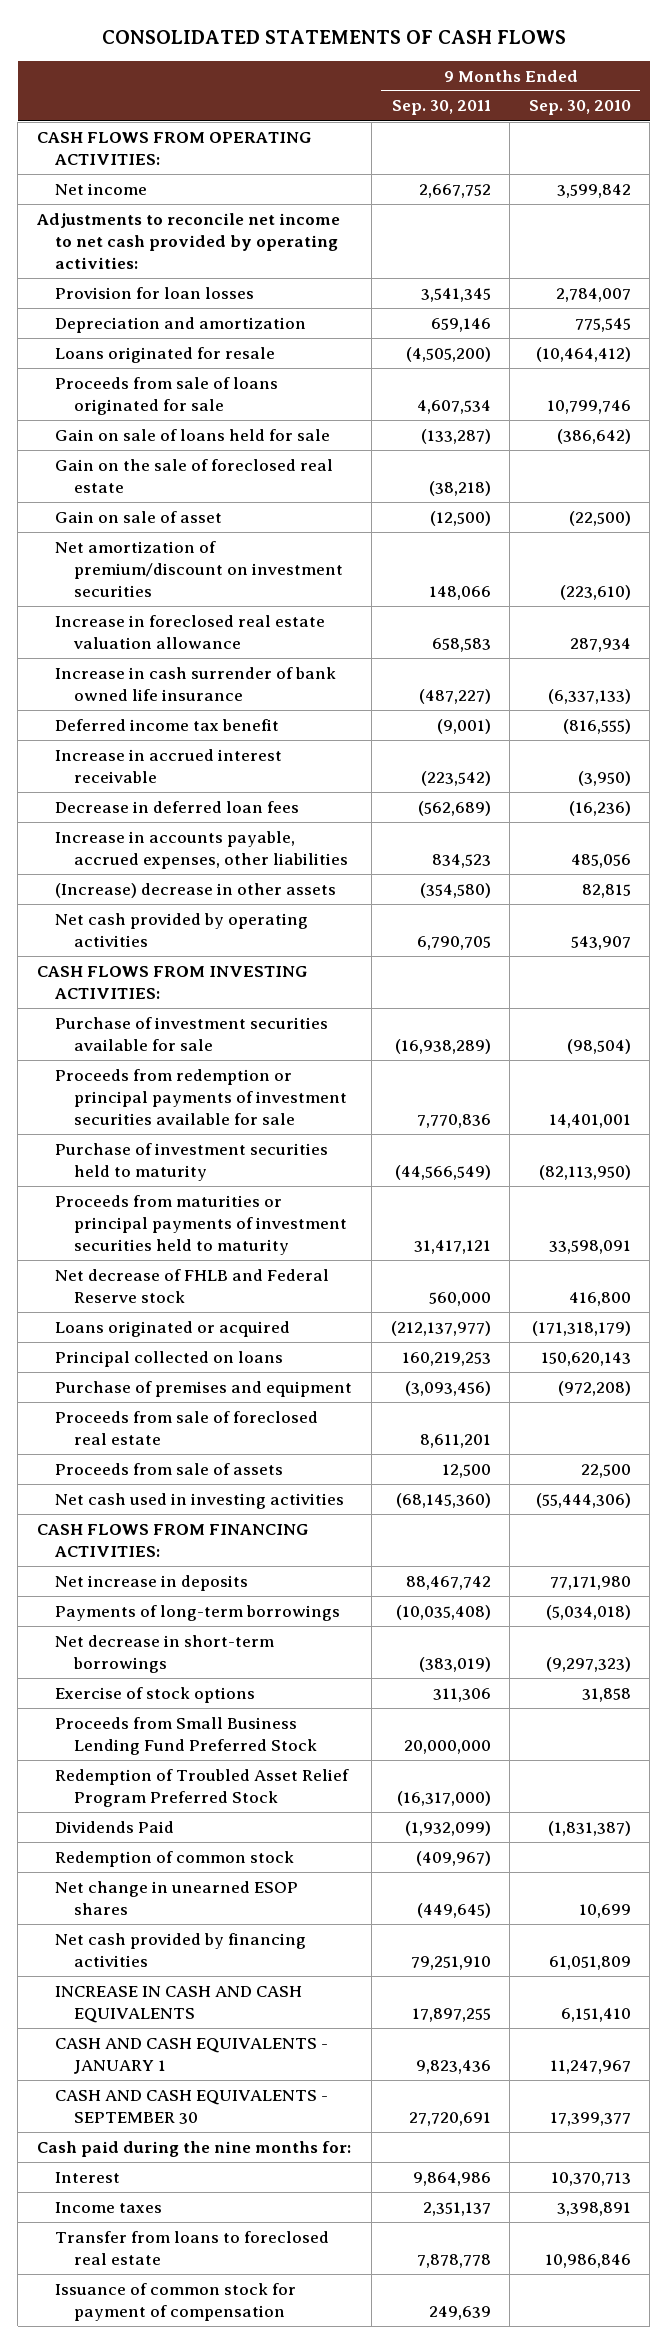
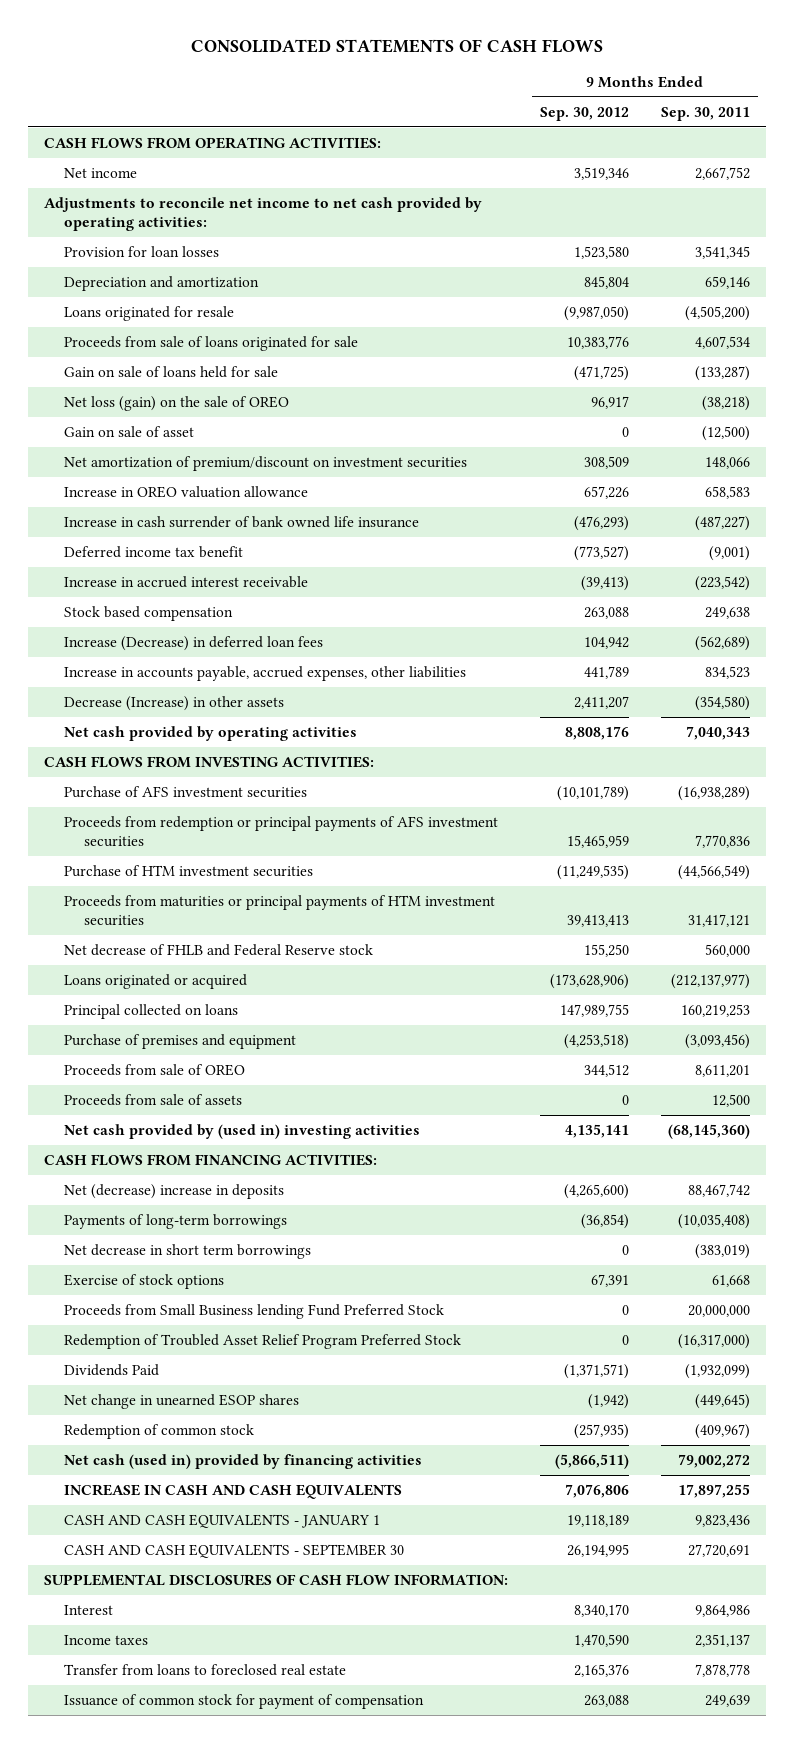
[528,100,631,116] Sep. 30, 2010 -> none
none -> [539,106,629,121] Sep. 30, 2012
[55,458,334,493] Gain on the sale of foreclosed real estate -> [63,395,289,411] Net loss (gain) on the sale of OREO
[55,614,326,649] Increase in foreclosed real estate valuation allowance -> [63,485,308,498] Increase in OREO valuation allowance
none -> [63,605,233,621] Stock based compensation
[55,800,300,813] Decrease in deferred loan fees -> [63,635,323,651] Increase (Decrease) in deferred loan fees
[55,882,337,898] (Increase) decrease in other assets -> [63,695,284,711] Decrease (Increase) in other assets
[416,935,491,950] 6,790,705 -> [685,725,750,740] 7,040,343
[55,1016,329,1051] Purchase of investment securities available for sale -> [63,785,307,798] Purchase of AFS investment securities
[55,1068,347,1125] Proceeds from redemption or principal payments of investment securities available for sale -> [63,815,498,847] Proceeds from redemption or principal payments of AFS investment securities
[55,1142,329,1181] Purchase of investment securities held to maturity -> [63,864,313,877] Purchase of HTM investment securities
[55,1194,347,1255] Proceeds from maturities or principal payments of investment securities held to maturity -> [63,894,495,926] Proceeds from maturities or principal payments of HTM investment securities
[55,1410,319,1445] Proceeds from sale of foreclosed real estate -> [63,1063,245,1076] Proceeds from sale of OREO
[55,1492,345,1509] Net cash used in investing activities -> [63,1123,420,1139] Net cash provided by (used in) investing activities
[55,1574,249,1591] Net increase in deposits -> [63,1183,284,1199] Net (decrease) increase in deposits
[55,1634,275,1673] Net decrease in short-term borrowings -> [63,1243,311,1259] Net decrease in short term borrowings
[432,1687,491,1702] 311,306 -> [711,1274,750,1287] 61,668
[55,1716,317,1755] Proceeds from Small Business Lending Fund Preferred Stock -> [63,1303,444,1319] Proceeds from Small Business lending Fund Preferred Stock
[55,1850,295,1867] Redemption of common stock -> [63,1423,254,1439] Redemption of common stock
[55,1932,307,1967] Net cash provided by financing activities -> [63,1453,422,1469] Net cash (used in) provided by financing activities
[410,1955,491,1970] 79,251,910 -> [677,1453,750,1468] 79,002,272
[36,2140,351,2157] Cash paid during the nine months for: -> none
none -> [43,1573,508,1586] SUPPLEMENTAL DISCLOSURES OF CASH FLOW INFORMATION:

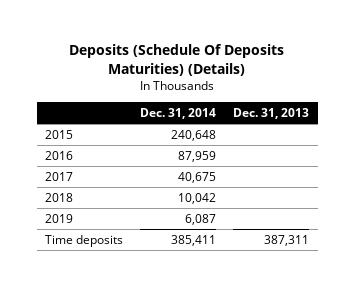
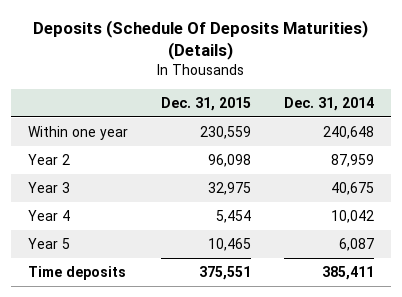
[233,108,310,120] Dec. 31, 2013 -> none
none -> [161,96,252,111] Dec. 31, 2015
[45,129,74,139] 2015 -> [28,125,129,140] Within one year
[45,150,74,160] 2016 -> [28,153,71,165] Year 2
[45,171,74,181] 2017 -> [28,181,71,193] Year 3
[45,192,74,202] 2018 -> [28,209,71,221] Year 4
[45,213,74,223] 2019 -> [28,237,71,249] Year 5

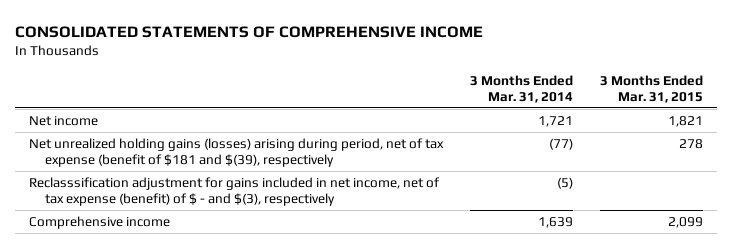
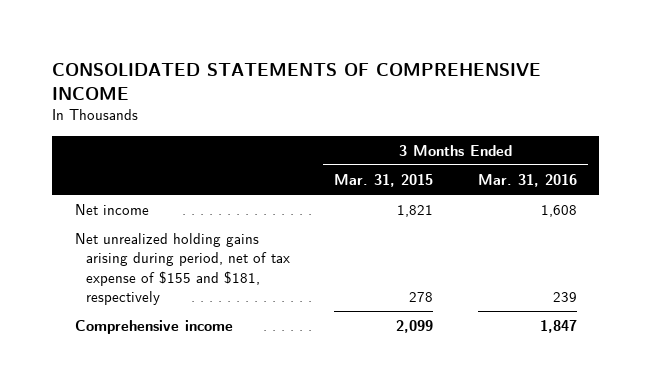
[470,74,574,103] 3 Months Ended Mar. 31, 2014 -> none
none -> [477,173,577,187] Mar. 31, 2016
[28,176,440,206] Reclasssification adjustment for gains included in net income, net of tax expense (benefit) of $ - and $(3), respectively -> none
[28,137,444,167] Net unrealized holding gains (losses) arising during period, net of tax expense (benefit of $181 and $(39), respectively -> [74,233,291,305] Net unrealized holding gains arising during period, net of tax expense of $155 and $181, respectively

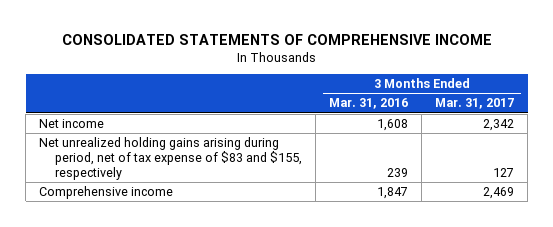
[334,173,434,187] Mar. 31, 2015 -> none
none -> [435,98,515,110] Mar. 31, 2017
[74,233,291,305] Net unrealized holding gains arising during period, net of tax expense of $155 and $181, respectively -> [39,137,303,180] Net unrealized holding gains arising during period, net of tax expense of $83 and $155, respectively

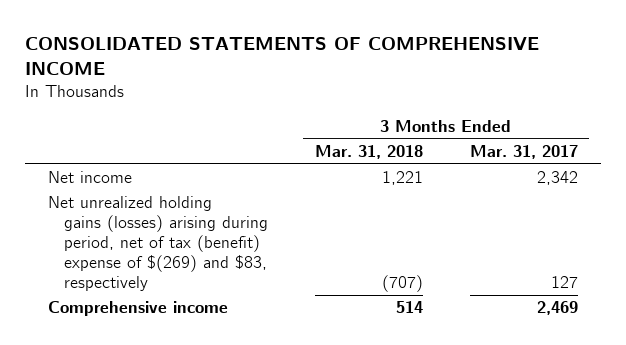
[329,98,409,110] Mar. 31, 2016 -> none
none -> [314,144,423,159] Mar. 31, 2018
[39,137,303,180] Net unrealized holding gains arising during period, net of tax expense of $83 and $155, respectively -> [48,196,268,292] Net unrealized holding gains (losses) arising during period, net of tax (benefit) expense of $(269) and $83, respectively

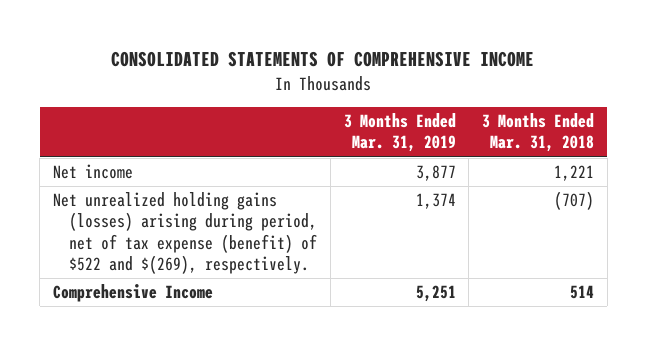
[469,144,578,159] Mar. 31, 2017 -> none
none -> [343,113,456,153] 3 Months Ended Mar. 31, 2019
[48,196,268,292] Net unrealized holding gains (losses) arising during period, net of tax (benefit) expense of $(269) and $83, respectively -> [52,192,318,274] Net unrealized holding gains (losses) arising during period, net of tax expense (benefit) of $522 and $(269), respectively.
[48,301,229,317] Comprehensive income -> [52,284,213,303] Comprehensive Income

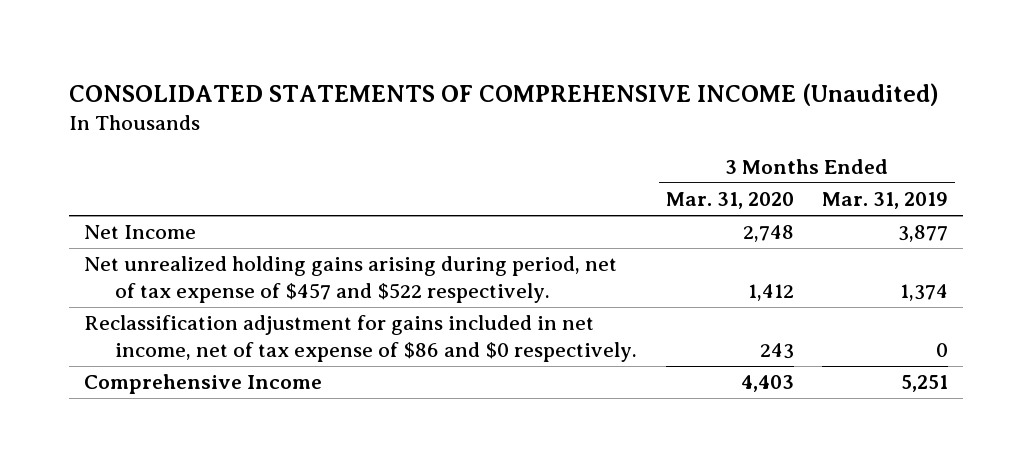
[111,51,535,68] CONSOLIDATED STATEMENTS OF COMPREHENSIVE INCOME -> [69,82,940,106] CONSOLIDATED STATEMENTS OF COMPREHENSIVE INCOME (Unaudited)
[481,113,594,153] 3 Months Ended Mar. 31, 2018 -> none
none -> [665,192,794,210] Mar. 31, 2020
[52,164,133,180] Net income -> [83,225,196,240] Net Income
[52,192,318,274] Net unrealized holding gains (losses) arising during period, net of tax expense (benefit) of $522 and $(269), respectively. -> [83,256,617,303] Net unrealized holding gains arising during period, net of tax expense of $457 and $522 respectively.
none -> [83,315,638,362] Reclassification adjustment for gains included in net income, net of tax expense of $86 and $0 respectively.

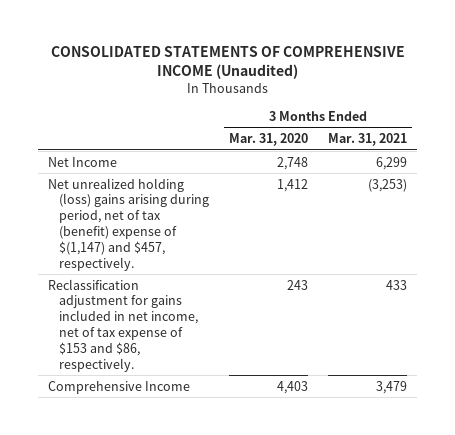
[822,192,949,210] Mar. 31, 2019 -> none
none -> [328,133,408,147] Mar. 31, 2021
[83,256,617,303] Net unrealized holding gains arising during period, net of tax expense of $457 and $522 respectively. -> [48,177,209,271] Net unrealized holding (loss) gains arising during period, net of tax (benefit) expense of $(1,147) and $457, respectively.
[83,315,638,362] Reclassification adjustment for gains included in net income, net of tax expense of $86 and $0 respectively. -> [48,278,198,372] Reclassification adjustment for gains included in net income, net of tax expense of $153 and $86, respectively.

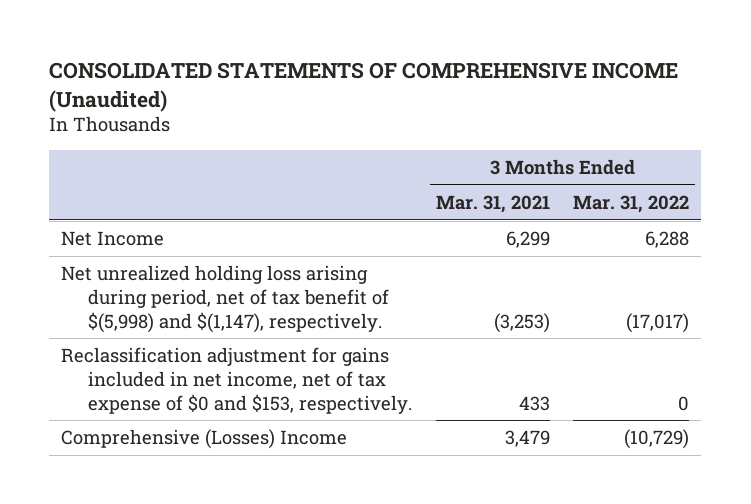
[228,133,308,147] Mar. 31, 2020 -> none
none -> [573,194,690,213] Mar. 31, 2022
[48,177,209,271] Net unrealized holding (loss) gains arising during period, net of tax (benefit) expense of $(1,147) and $457, respectively. -> [61,265,390,333] Net unrealized holding loss arising during period, net of tax benefit of $(5,998) and $(1,147), respectively.
[48,278,198,372] Reclassification adjustment for gains included in net income, net of tax expense of $153 and $86, respectively. -> [61,347,413,414] Reclassification adjustment for gains included in net income, net of tax expense of $0 and $153, respectively.
[48,380,191,394] Comprehensive Income -> [61,429,348,450] Comprehensive (Losses) Income

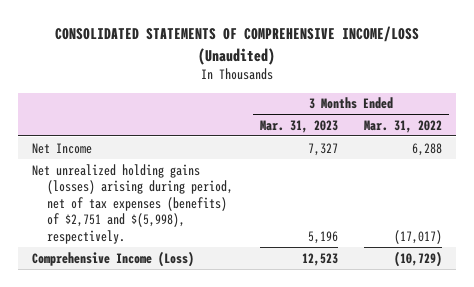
[49,61,679,112] CONSOLIDATED STATEMENTS OF COMPREHENSIVE INCOME (Unaudited) -> [55,26,420,65] CONSOLIDATED STATEMENTS OF COMPREHENSIVE INCOME/LOSS (Unaudited)
[435,194,550,213] Mar. 31, 2021 -> none
none -> [259,119,338,133] Mar. 31, 2023
[61,347,413,414] Reclassification adjustment for gains included in net income, net of tax expense of $0 and $153, respectively. -> none
[61,265,390,333] Net unrealized holding loss arising during period, net of tax benefit of $(5,998) and $(1,147), respectively. -> [31,163,234,244] Net unrealized holding gains (losses) arising during period, net of tax expenses (benefits) of $2,751 and $(5,998), respectively.
[61,429,348,450] Comprehensive (Losses) Income -> [31,250,194,267] Comprehensive Income (Loss)

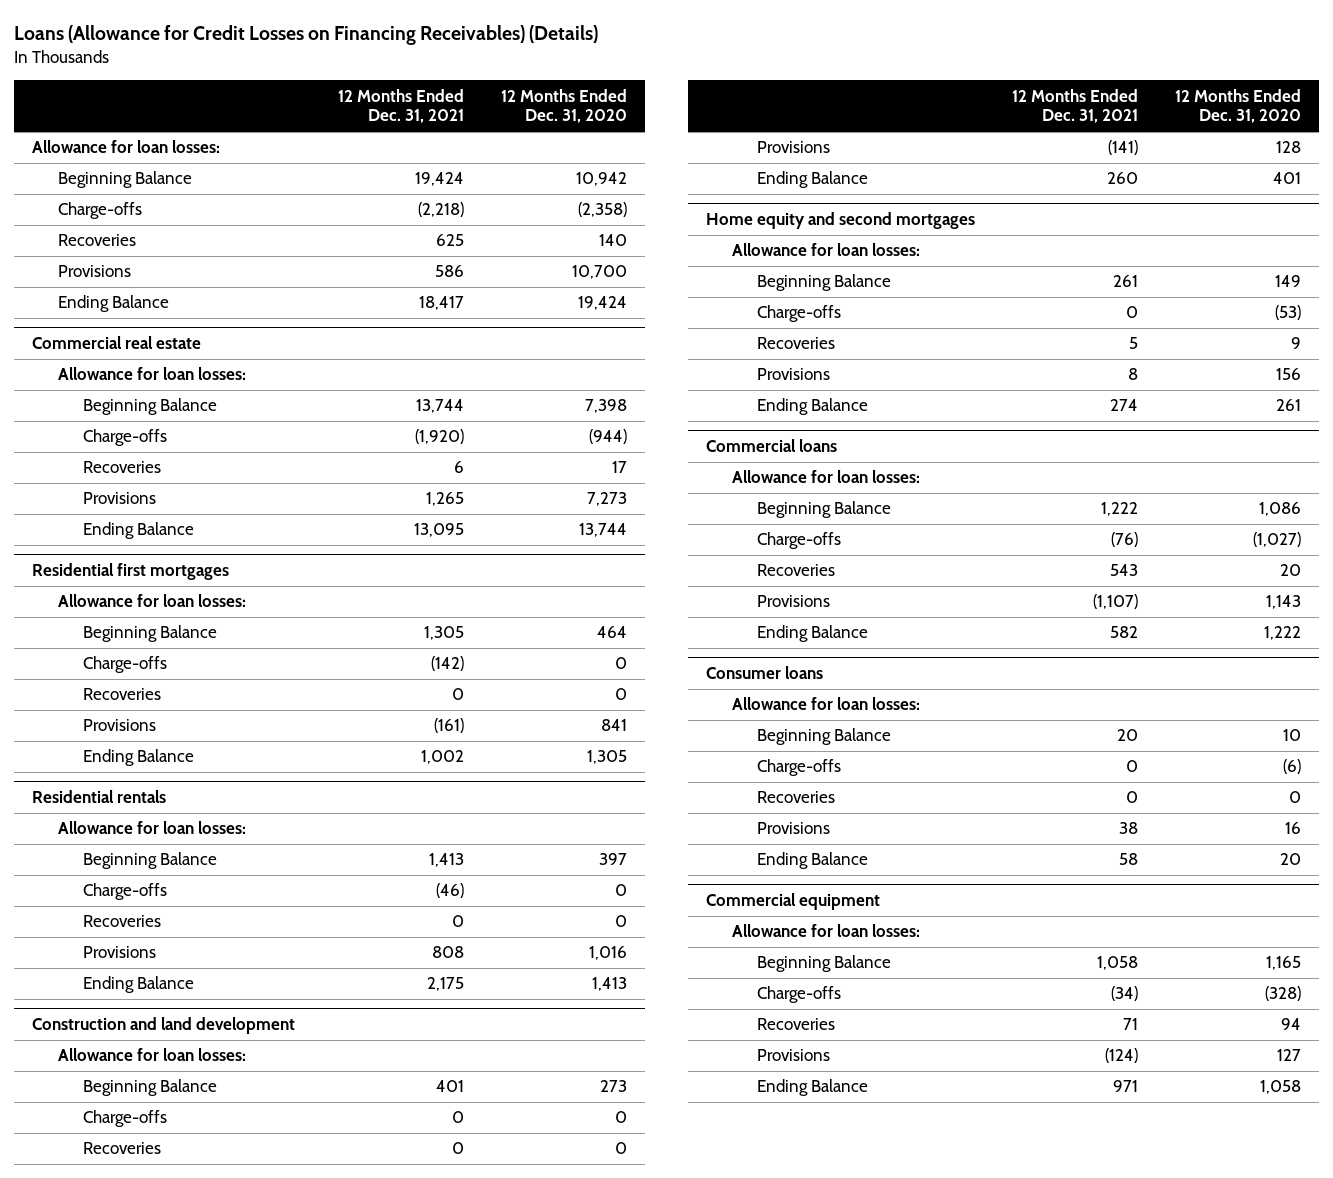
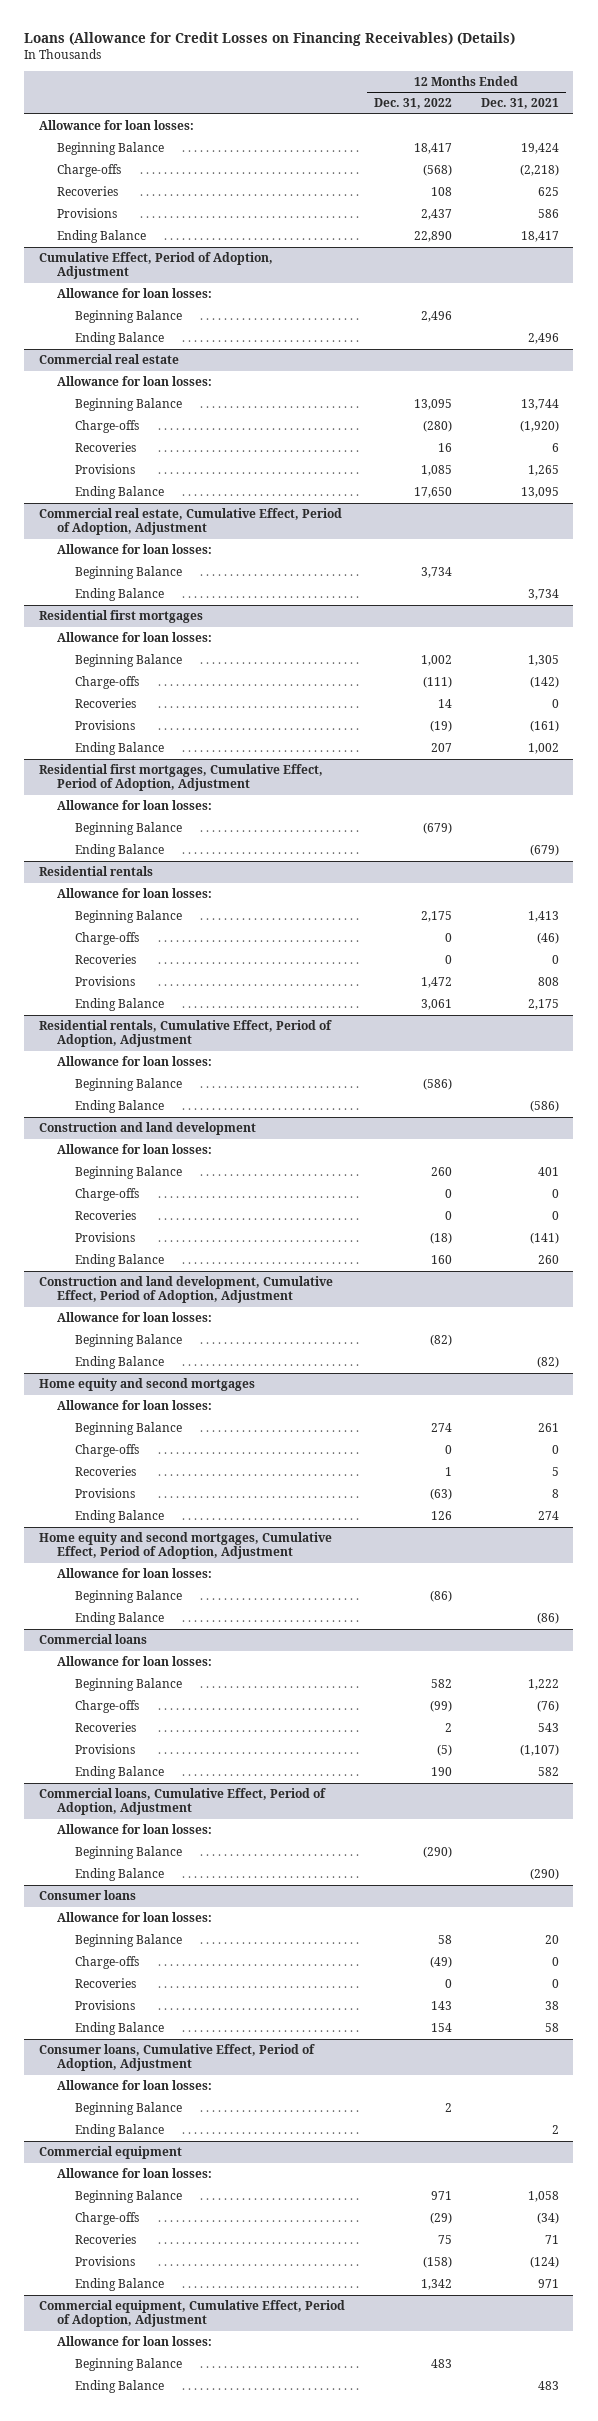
[501,88,628,124] 12 Months Ended Dec. 31, 2020 -> none
none -> [373,98,452,110] Dec. 31, 2022
none -> [38,252,273,280] Cumulative Effect, Period of Adoption, Adjustment
none -> [56,288,212,299] Allowance for loan losses:
none -> [74,310,182,324] Beginning Balance
none -> [74,332,164,346] Ending Balance
none -> [38,508,342,536] Commercial real estate, Cumulative Effect, Period of Adoption, Adjustment
none -> [56,544,212,555] Allowance for loan losses:
none -> [74,566,182,580] Beginning Balance
none -> [74,588,164,602] Ending Balance
none -> [38,764,323,792] Residential first mortgages, Cumulative Effect, Period of Adoption, Adjustment
none -> [56,800,212,811] Allowance for loan losses:
none -> [74,822,182,836] Beginning Balance
none -> [74,844,164,858] Ending Balance
none -> [38,1020,332,1048] Residential rentals, Cumulative Effect, Period of Adoption, Adjustment
none -> [56,1056,212,1067] Allowance for loan losses:
none -> [74,1078,182,1092] Beginning Balance
none -> [74,1100,164,1114] Ending Balance
none -> [38,1276,333,1304] Construction and land development, Cumulative Effect, Period of Adoption, Adjustment
none -> [56,1312,212,1323] Allowance for loan losses:
none -> [74,1334,182,1348] Beginning Balance
none -> [74,1356,164,1370] Ending Balance
none -> [38,1532,332,1560] Home equity and second mortgages, Cumulative Effect, Period of Adoption, Adjustment
none -> [56,1568,212,1579] Allowance for loan losses:
none -> [74,1590,182,1604] Beginning Balance
none -> [74,1612,164,1626] Ending Balance
none -> [38,1788,326,1816] Commercial loans, Cumulative Effect, Period of Adoption, Adjustment
none -> [56,1824,212,1835] Allowance for loan losses:
none -> [74,1846,182,1860] Beginning Balance
none -> [74,1868,164,1882] Ending Balance
none -> [38,2044,315,2072] Consumer loans, Cumulative Effect, Period of Adoption, Adjustment
none -> [56,2080,212,2091] Allowance for loan losses:
none -> [74,2102,182,2116] Beginning Balance
none -> [74,2124,164,2138] Ending Balance
none -> [38,2300,345,2328] Commercial equipment, Cumulative Effect, Period of Adoption, Adjustment
none -> [56,2336,212,2347] Allowance for loan losses:
none -> [74,2358,182,2372] Beginning Balance
none -> [74,2380,164,2394] Ending Balance

